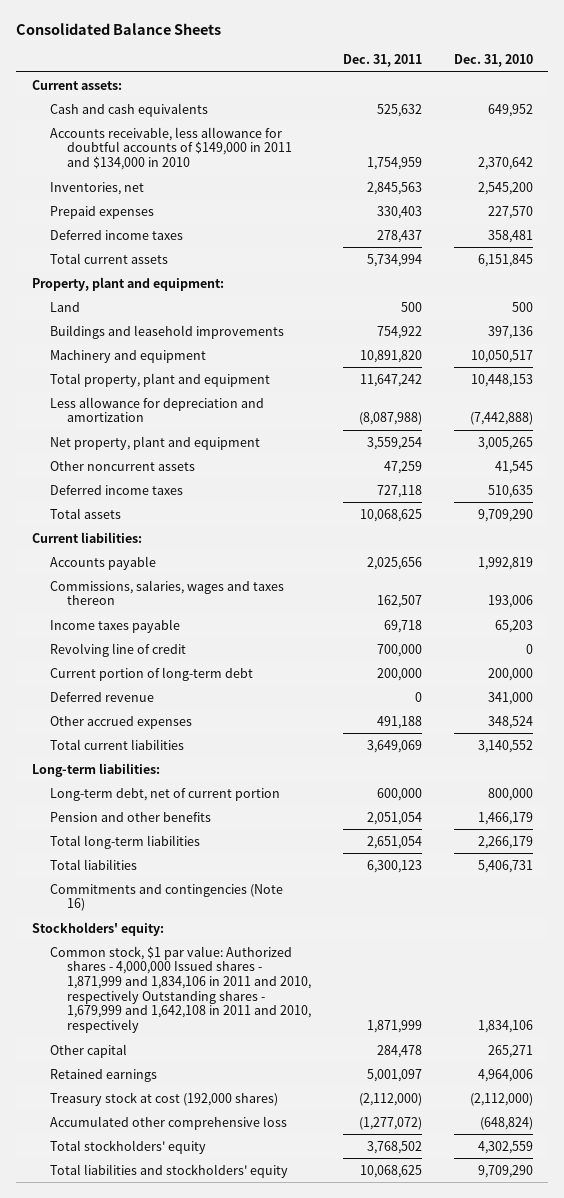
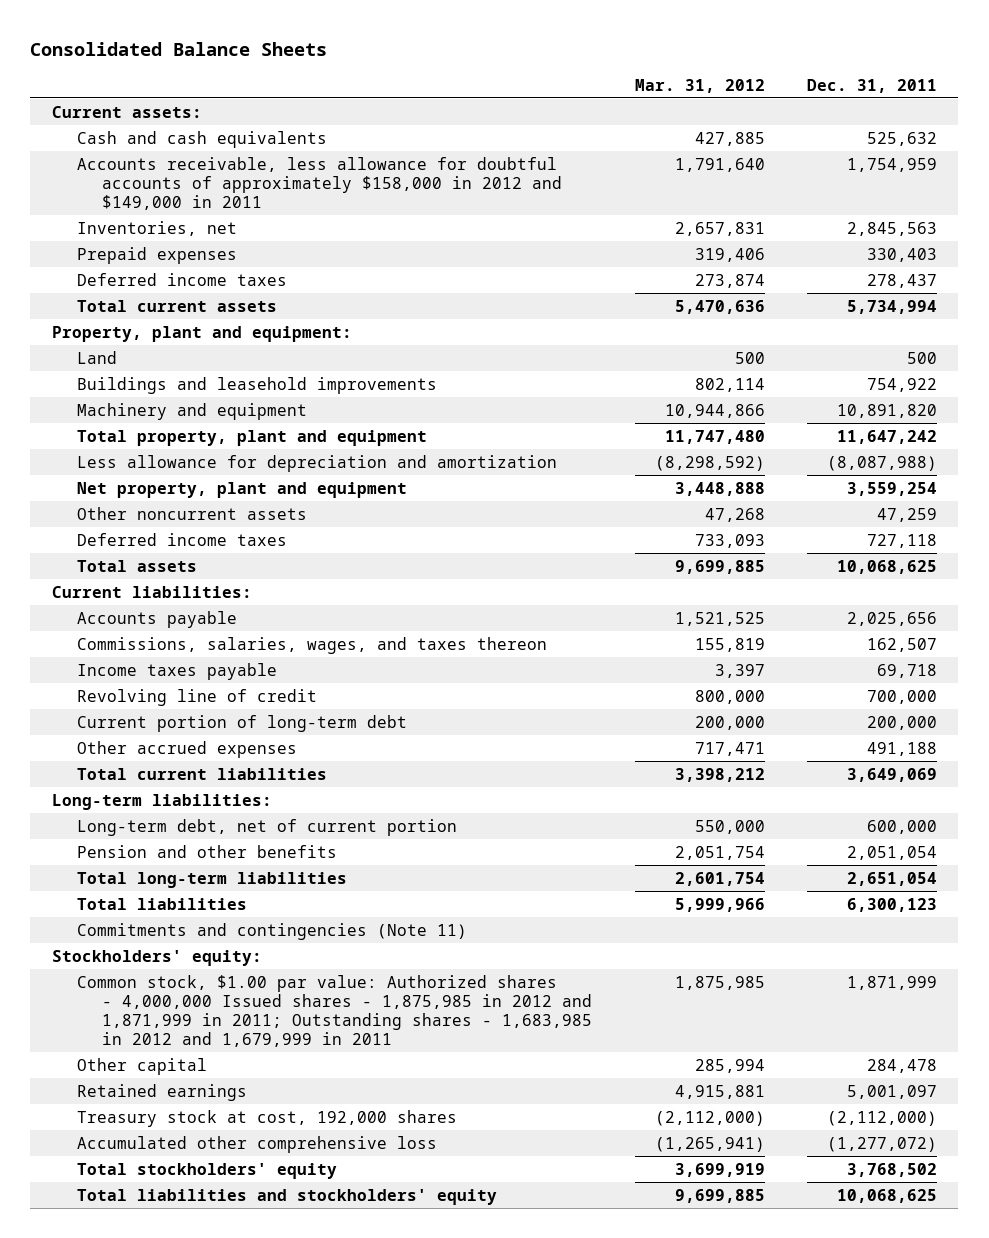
[453,54,533,68] Dec. 31, 2010 -> none
none -> [634,78,765,93] Mar. 31, 2012
[49,126,293,171] Accounts receivable, less allowance for doubtful accounts of $149,000 in 2011 and $134,000 in 2010 -> [76,156,562,210] Accounts receivable, less allowance for doubtful accounts of approximately $158,000 in 2012 and $149,000 in 2011
[49,579,284,606] Commissions, salaries, wages and taxes thereon -> [76,636,547,654] Commissions, salaries, wages, and taxes thereon
[49,691,154,702] Deferred revenue -> none
[49,883,283,912] Commitments and contingencies (Note 16) -> [76,922,467,940] Commitments and contingencies (Note 11)
[49,945,312,1034] Common stock, $1 par value: Authorized shares - 4,000,000 Issued shares - 1,871,999 and 1,834,106 in 2011 and 2010, respectively Outstanding shares - 1,679,999 and 1,642,108 in 2011 and 2010, respectively -> [76,974,592,1047] Common stock, $1.00 par value: Authorized shares - 4,000,000 Issued shares - 1,875,985 in 2012 and 1,871,999 in 2011; Outstanding shares - 1,683,985 in 2012 and 1,679,999 in 2011
[49,1091,278,1106] Treasury stock at cost (192,000 shares) -> [76,1109,457,1127] Treasury stock at cost, 192,000 shares

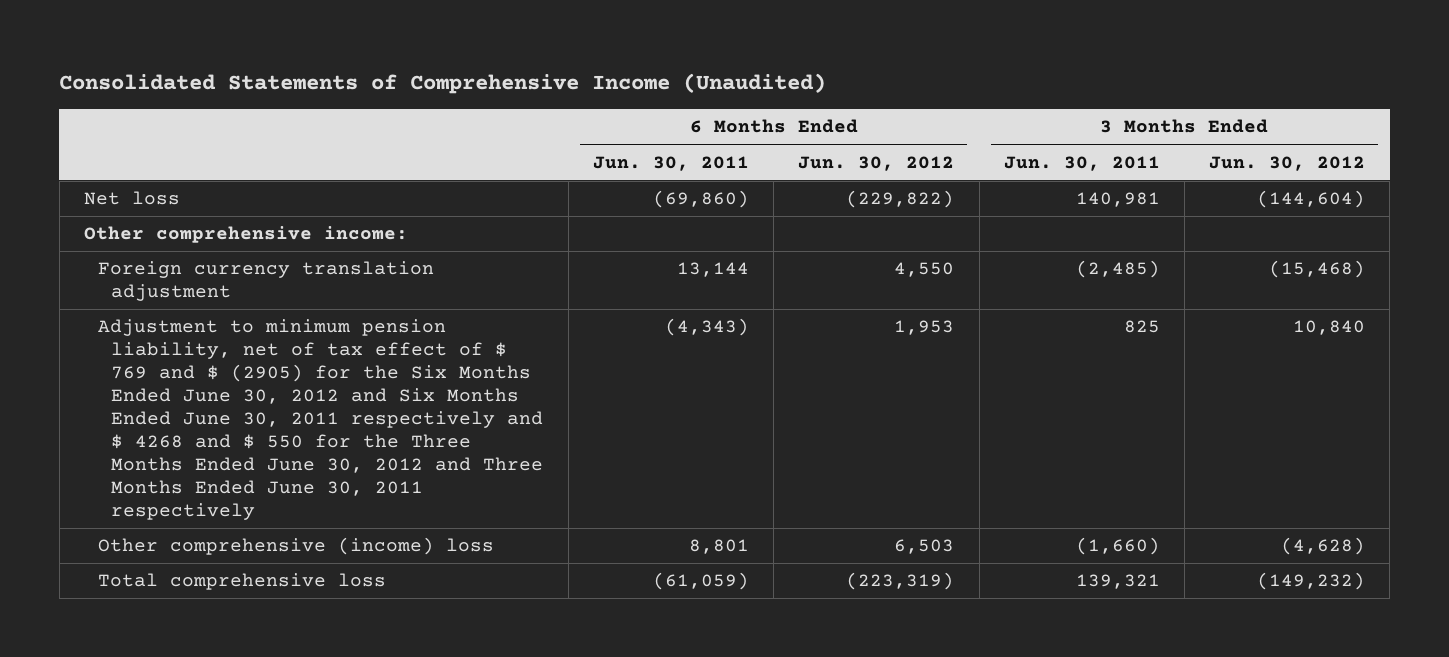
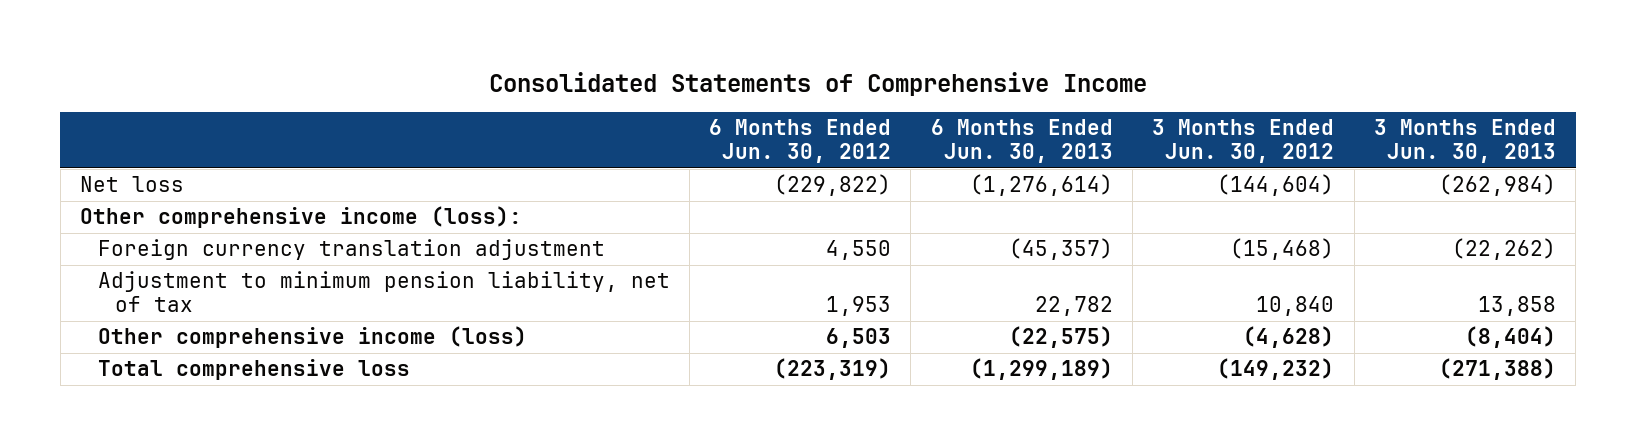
[59,73,827,95] Consolidated Statements of Comprehensive Income (Unaudited) -> [489,71,1148,96] Consolidated Statements of Comprehensive Income
[592,155,749,171] Jun. 30, 2011 -> none
[1003,155,1160,171] Jun. 30, 2011 -> none
none -> [930,119,1113,164] 6 Months Ended Jun. 30, 2013
none -> [1374,119,1557,164] 3 Months Ended Jun. 30, 2013
[83,226,408,244] Other comprehensive income: -> [80,206,523,229] Other comprehensive income (loss):
[97,319,544,520] Adjustment to minimum pension liability, net of tax effect of $ 769 and $ (2905) for the Six Months Ended June 30, 2012 and Six Months Ended June 30, 2011 respectively and $ 4268 and $ 550 for the Three Months Ended June 30, 2012 and Three Months Ended June 30, 2011 respectively -> [97,271,670,313] Adjustment to minimum pension liability, net of tax
[97,537,494,556] Other comprehensive (income) loss -> [97,326,527,349] Other comprehensive income (loss)

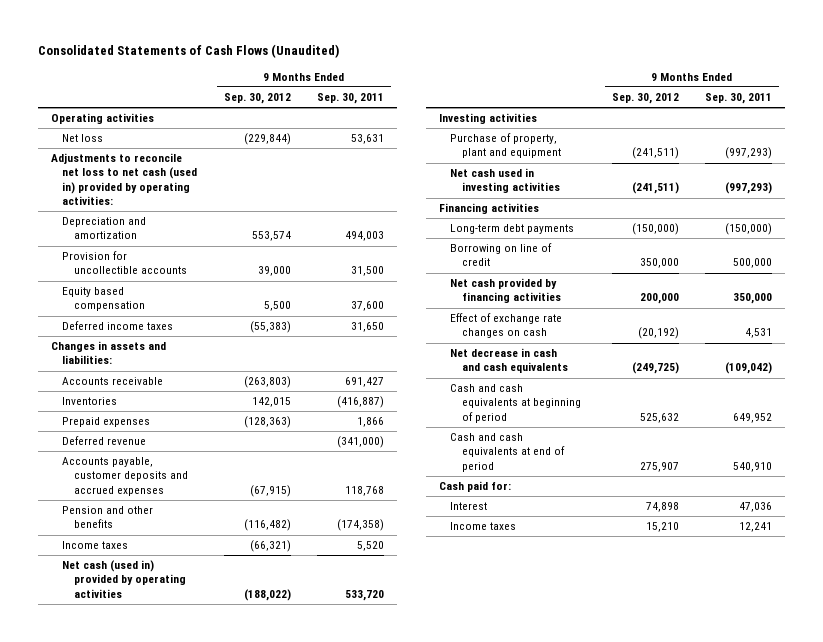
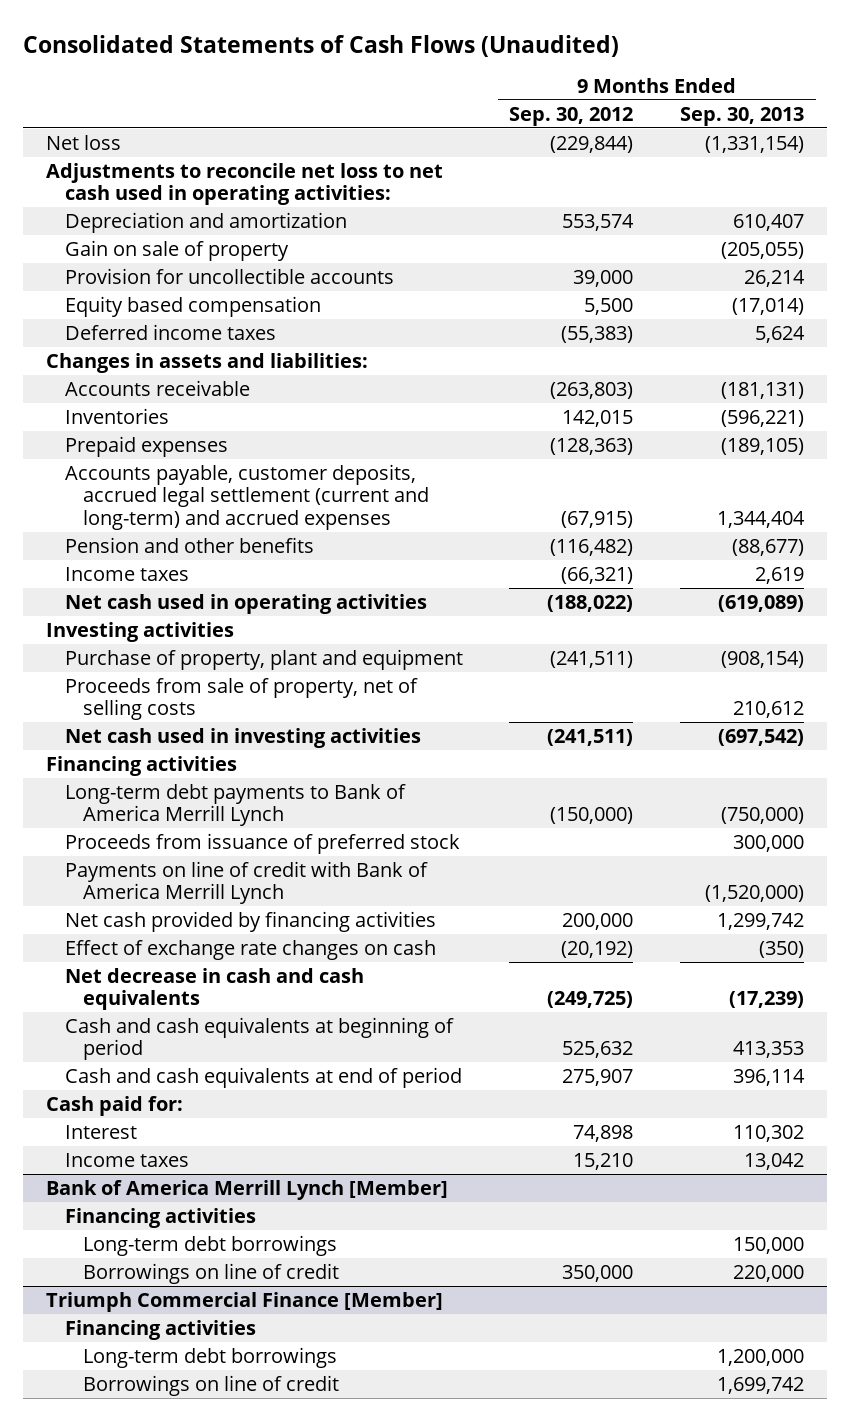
[317,93,385,105] Sep. 30, 2011 -> none
none -> [679,106,804,126] Sep. 30, 2013
[50,113,154,125] Operating activities -> none
[50,153,198,206] Adjustments to reconcile net loss to net cash (used in) provided by operating activities: -> [46,162,444,206] Adjustments to reconcile net loss to net cash used in operating activities:
none -> [64,239,289,261] Gain on sale of property
[62,436,147,446] Deferred revenue -> none
[62,457,188,496] Accounts payable, customer deposits and accrued expenses -> [64,463,429,531] Accounts payable, customer deposits, accrued legal settlement (current and long-term) and accrued expenses
[62,560,186,598] Net cash (used in) provided by operating activities -> [64,593,427,614] Net cash used in operating activities
none -> [64,677,418,721] Proceeds from sale of property, net of selling costs
[450,243,553,267] Borrowing on line of credit -> none
[450,224,575,235] Long-term debt payments -> [64,783,406,827] Long-term debt payments to Bank of America Merrill Lynch
none -> [64,832,460,854] Proceeds from issuance of preferred stock
none -> [64,860,428,905] Payments on line of credit with Bank of America Merrill Lynch
none -> [46,1179,449,1200] Bank of America Merrill Lynch [Member]
none -> [64,1207,256,1228] Financing activities
none -> [82,1234,337,1256] Long-term debt borrowings
none -> [82,1262,339,1284] Borrowings on line of credit
none -> [46,1291,444,1312] Triumph Commercial Finance [Member]
none -> [64,1319,256,1340] Financing activities
none -> [82,1346,337,1368] Long-term debt borrowings
none -> [82,1374,339,1396] Borrowings on line of credit

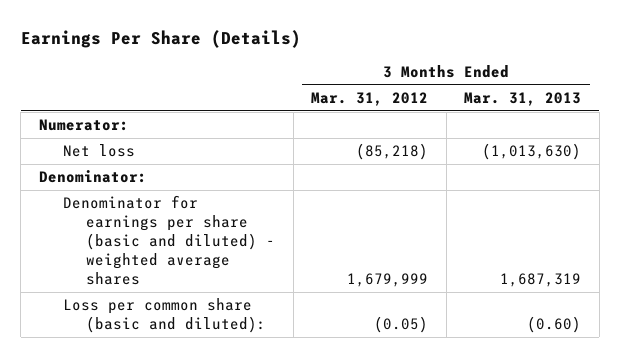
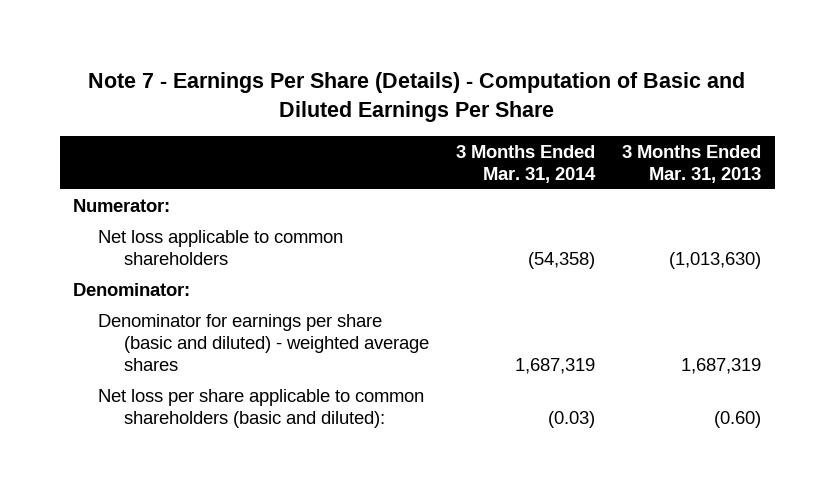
[20,30,301,49] Earnings Per Share (Details) -> [88,72,746,123] Note 7 - Earnings Per Share (Details) - Computation of Basic and Diluted Earnings Per Share
[311,91,429,106] Mar. 31, 2012 -> none
none -> [455,144,596,183] 3 Months Ended Mar. 31, 2014
[62,144,135,158] Net loss -> [98,229,344,266] Net loss applicable to common shareholders
[62,298,267,334] Loss per common share (basic and diluted): -> [98,388,425,429] Net loss per share applicable to common shareholders (basic and diluted):

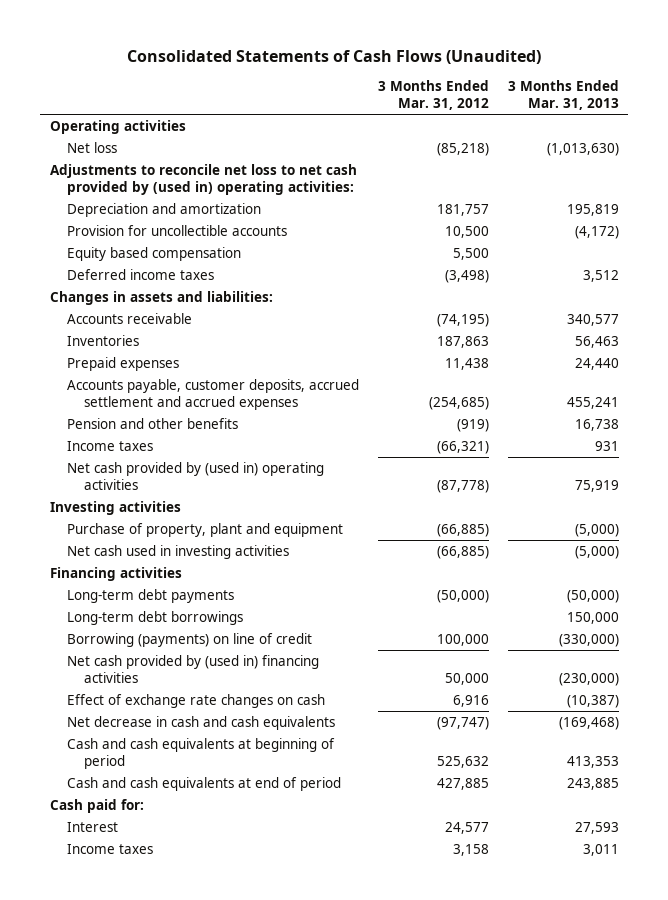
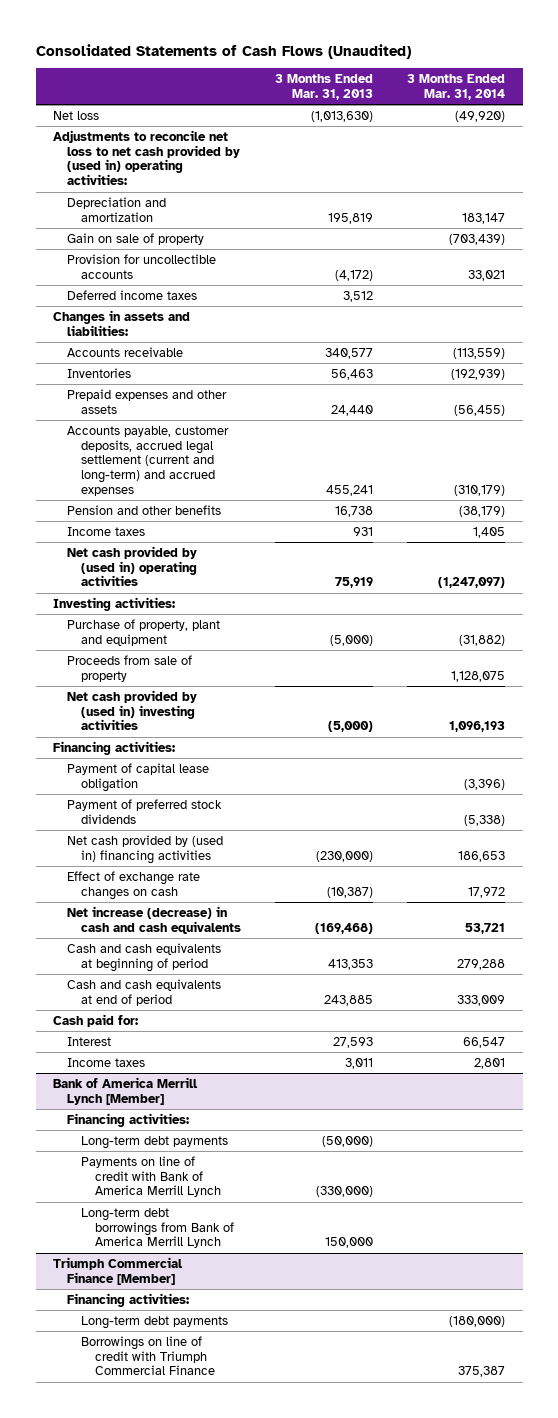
[377,80,489,111] 3 Months Ended Mar. 31, 2012 -> none
none -> [407,74,506,101] 3 Months Ended Mar. 31, 2014
[49,119,186,134] Operating activities -> none
none -> [67,232,205,245] Gain on sale of property
[66,246,241,261] Equity based compensation -> none
[66,356,179,371] Prepaid expenses -> [67,388,228,414] Prepaid expenses and other assets
[66,378,359,410] Accounts payable, customer deposits, accrued settlement and accrued expenses -> [67,425,230,497] Accounts payable, customer deposits, accrued legal settlement (current and long-term) and accrued expenses
[49,500,181,515] Investing activities -> [52,596,175,611] Investing activities:
[66,588,234,603] Long-term debt payments -> none
[66,610,243,625] Long-term debt borrowings -> none
[66,632,312,647] Borrowing (payments) on line of credit -> none
none -> [67,654,193,682] Proceeds from sale of property
[66,544,289,559] Net cash used in investing activities -> [67,689,198,731] Net cash provided by (used in) investing activities
[49,566,182,581] Financing activities -> [52,740,175,755] Financing activities:
none -> [67,762,210,792] Payment of capital lease obligation
none -> [67,798,223,824] Payment of preferred stock dividends
[66,715,335,730] Net decrease in cash and cash equivalents -> [67,905,242,934] Net increase (decrease) in cash and cash equivalents
none -> [52,1076,198,1105] Bank of America Merrill Lynch [Member]
none -> [67,1112,190,1127] Financing activities:
none -> [81,1135,229,1149] Long-term debt payments
none -> [81,1155,222,1198] Payments on line of credit with Bank of America Merrill Lynch
none -> [81,1207,235,1249] Long-term debt borrowings from Bank of America Merrill Lynch
none -> [52,1256,183,1285] Triumph Commercial Finance [Member]
none -> [67,1292,190,1307] Financing activities:
none -> [81,1315,229,1329] Long-term debt payments
none -> [81,1335,216,1376] Borrowings on line of credit with Triumph Commercial Finance

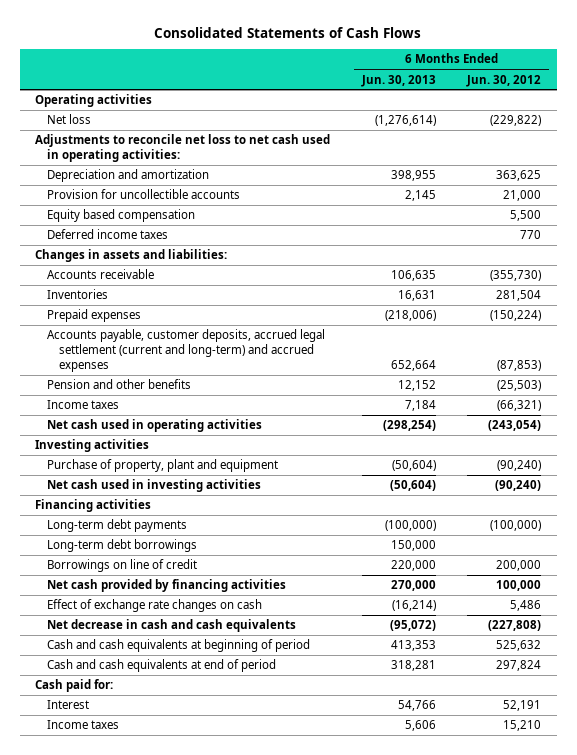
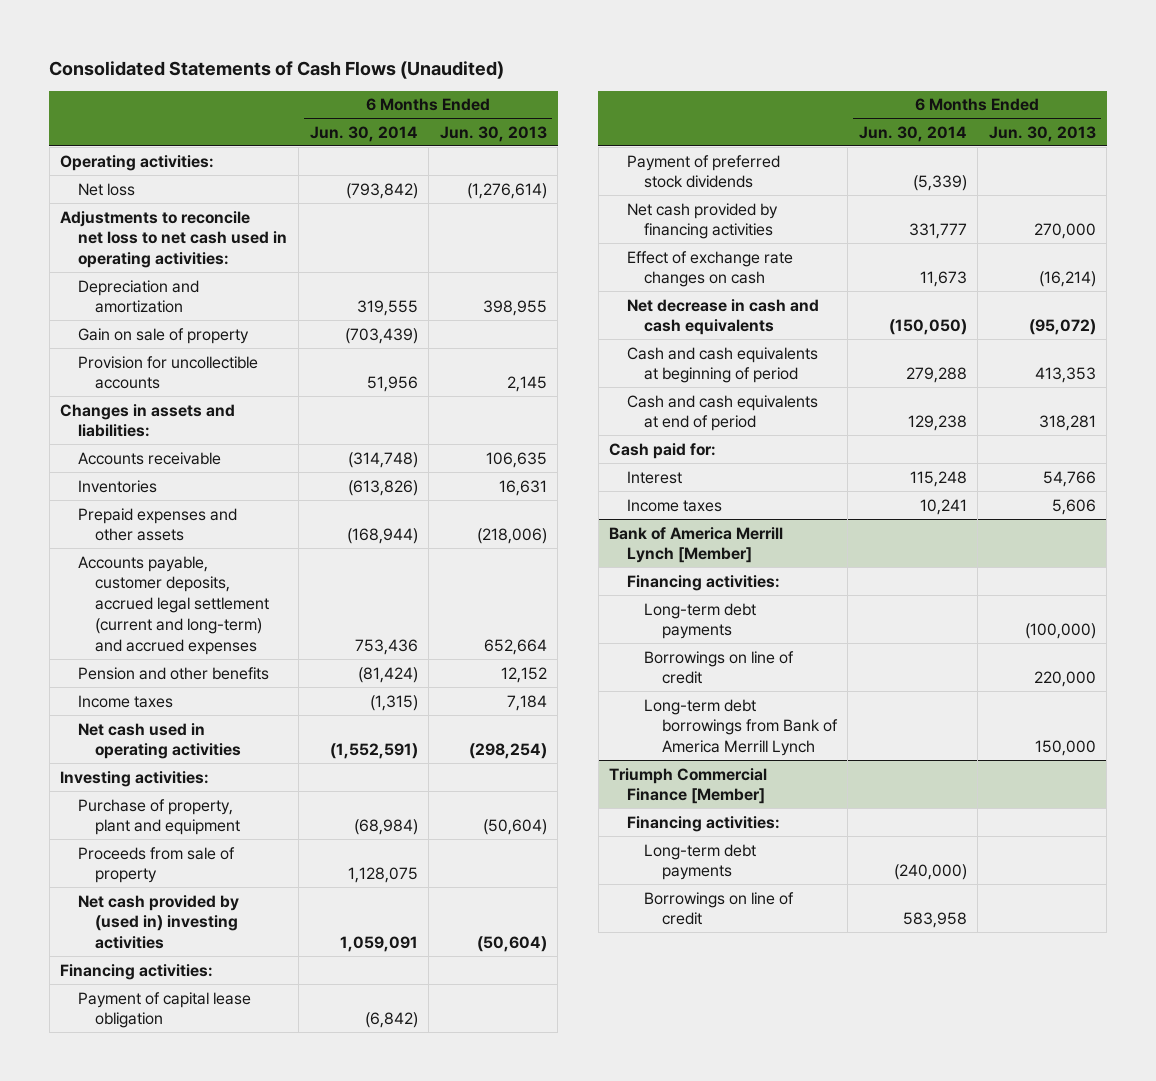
[154,26,422,38] Consolidated Statements of Cash Flows -> [49,60,505,79] Consolidated Statements of Cash Flows (Unaudited)
[466,74,542,87] Jun. 30, 2012 -> none
none -> [309,125,418,142] Jun. 30, 2014
[35,94,153,108] Operating activities -> [60,154,215,171] Operating activities:
none -> [77,327,249,344] Gain on sale of property
[47,209,196,223] Equity based compensation -> none
[47,229,169,240] Deferred income taxes -> none
[47,309,142,323] Prepaid expenses -> [77,507,237,542] Prepaid expenses and other assets
[35,439,150,453] Investing activities -> [60,770,210,787] Investing activities:
[47,519,188,533] Long-term debt payments -> none
[47,539,198,553] Long-term debt borrowings -> none
[47,559,198,573] Borrowings on line of credit -> none
none -> [77,846,235,884] Proceeds from sale of property
[47,479,262,493] Net cash used in investing activities -> [77,894,239,950] Net cash provided by (used in) investing activities
[35,499,152,513] Financing activities -> [60,963,214,980] Financing activities:
none -> [77,991,251,1029] Payment of capital lease obligation
none -> [626,154,780,189] Payment of preferred stock dividends
none -> [609,526,784,564] Bank of America Merrill Lynch [Member]
none -> [626,574,780,591] Financing activities:
none -> [644,602,757,640] Long-term debt payments
none -> [644,650,795,685] Borrowings on line of credit
none -> [644,698,838,757] Long-term debt borrowings from Bank of America Merrill Lynch
none -> [609,767,768,805] Triumph Commercial Finance [Member]
none -> [626,815,780,832] Financing activities:
none -> [644,843,757,881] Long-term debt payments
none -> [644,891,795,926] Borrowings on line of credit

